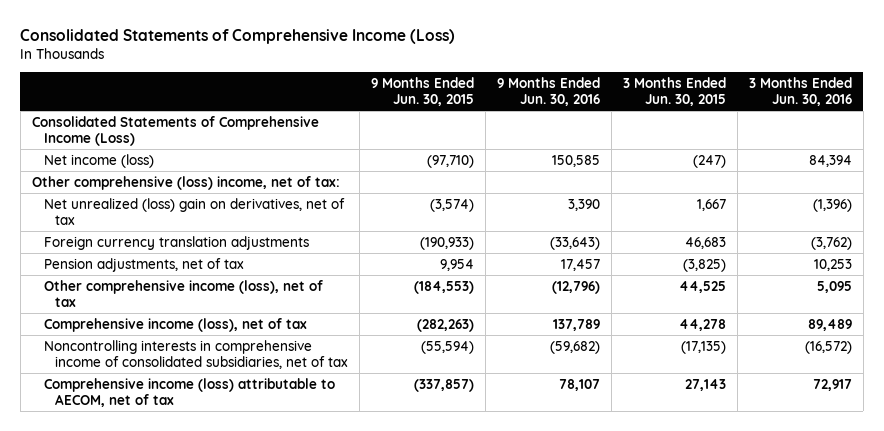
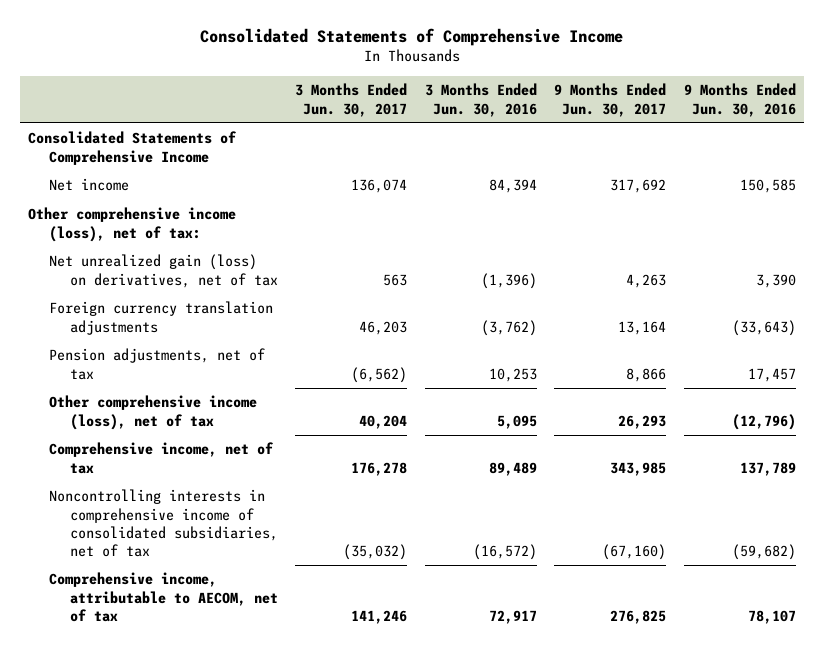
[20,29,456,45] Consolidated Statements of Comprehensive Income (Loss) -> [200,28,624,47] Consolidated Statements of Comprehensive Income
[371,77,475,107] 9 Months Ended Jun. 30, 2015 -> none
[623,77,727,107] 3 Months Ended Jun. 30, 2015 -> none
none -> [295,83,408,117] 3 Months Ended Jun. 30, 2017
none -> [554,83,667,117] 9 Months Ended Jun. 30, 2017
[31,115,319,146] Consolidated Statements of Comprehensive Income (Loss) -> [28,131,238,165] Consolidated Statements of Comprehensive Income
[43,153,154,168] Net income (loss) -> [49,178,130,192] Net income
[31,175,340,190] Other comprehensive (loss) income, net of tax: -> [28,207,237,242] Other comprehensive income (loss), net of tax:
[43,197,345,225] Net unrealized (loss) gain on derivatives, net of tax -> [49,254,278,288] Net unrealized gain (loss) on derivatives, net of tax
[43,317,307,332] Comprehensive income (loss), net of tax -> [49,442,275,474] Comprehensive income, net of tax
[43,377,335,407] Comprehensive income (loss) attributable to AECOM, net of tax -> [49,572,278,622] Comprehensive income, attributable to AECOM, net of tax

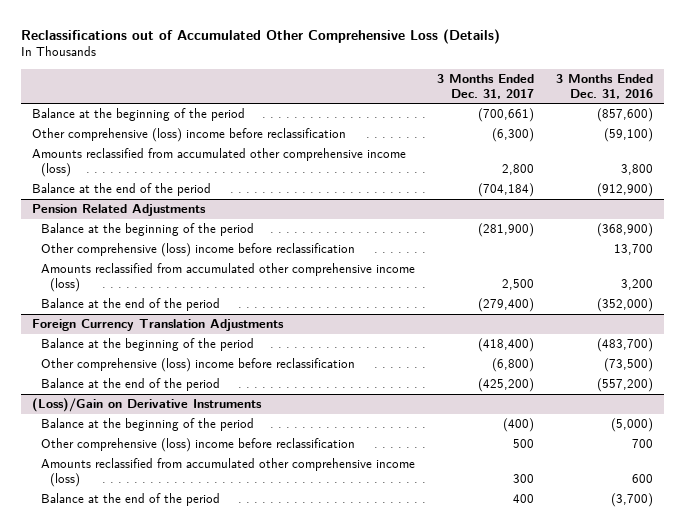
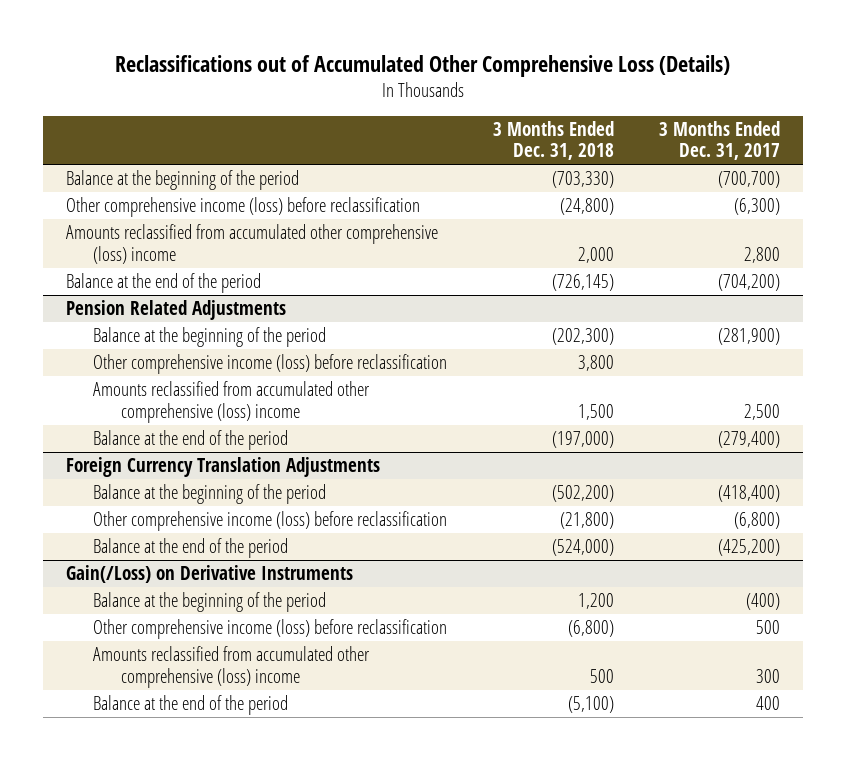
[556,73,654,99] 3 Months Ended Dec. 31, 2016 -> none
none -> [492,120,614,161] 3 Months Ended Dec. 31, 2018
[478,108,535,123] (700,661) -> [718,171,781,189] (700,700)
[31,128,346,143] Other comprehensive (loss) income before reclassification -> [65,197,420,218] Other comprehensive income (loss) before reclassification
[31,148,406,178] Amounts reclassified from accumulated other comprehensive income (loss) -> [65,224,438,264] Amounts reclassified from accumulated other comprehensive (loss) income
[478,183,535,198] (704,184) -> [718,274,781,292] (704,200)
[41,243,356,258] Other comprehensive (loss) income before reclassification -> [93,354,448,375] Other comprehensive income (loss) before reclassification
[41,263,416,293] Amounts reclassified from accumulated other comprehensive income (loss) -> [93,381,371,423] Amounts reclassified from accumulated other comprehensive (loss) income
[41,358,356,373] Other comprehensive (loss) income before reclassification -> [93,511,448,532] Other comprehensive income (loss) before reclassification
[31,398,262,413] (Loss)/Gain on Derivative Instruments -> [65,565,353,584] Gain(/Loss) on Derivative Instruments
[41,438,356,453] Other comprehensive (loss) income before reclassification -> [93,619,448,640] Other comprehensive income (loss) before reclassification
[41,458,416,488] Amounts reclassified from accumulated other comprehensive income (loss) -> [93,646,371,688] Amounts reclassified from accumulated other comprehensive (loss) income

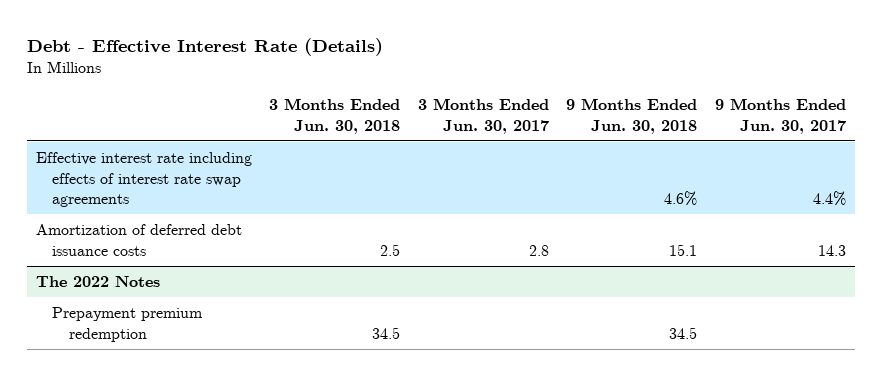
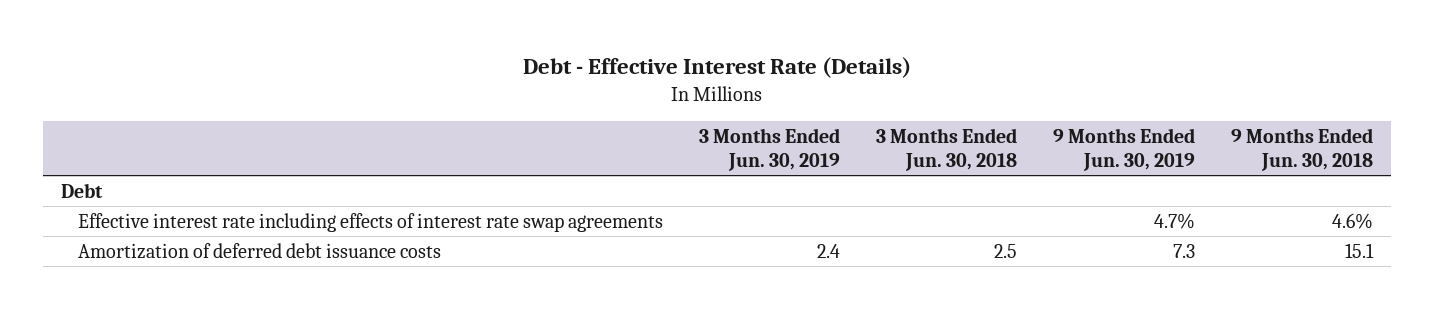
[417,98,549,134] 3 Months Ended Jun. 30, 2017 -> none
[715,98,847,134] 9 Months Ended Jun. 30, 2017 -> none
none -> [699,128,841,171] 3 Months Ended Jun. 30, 2019
none -> [1053,128,1196,171] 9 Months Ended Jun. 30, 2019
none -> [61,182,104,198] Debt
[35,276,160,288] The 2022 Notes -> none
[52,307,204,342] Prepayment premium redemption -> none

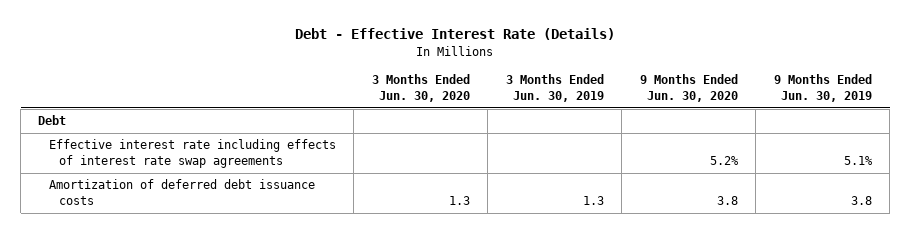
[876,128,1018,171] 3 Months Ended Jun. 30, 2018 -> none
[1231,128,1374,171] 9 Months Ended Jun. 30, 2018 -> none
none -> [371,74,470,102] 3 Months Ended Jun. 30, 2020
none -> [639,74,738,102] 9 Months Ended Jun. 30, 2020
[1154,212,1196,229] 4.7% -> [843,156,873,166] 5.1%
[817,243,841,258] 2.4 -> [582,196,604,206] 1.3
[1173,243,1196,258] 7.3 -> [850,196,872,206] 3.8

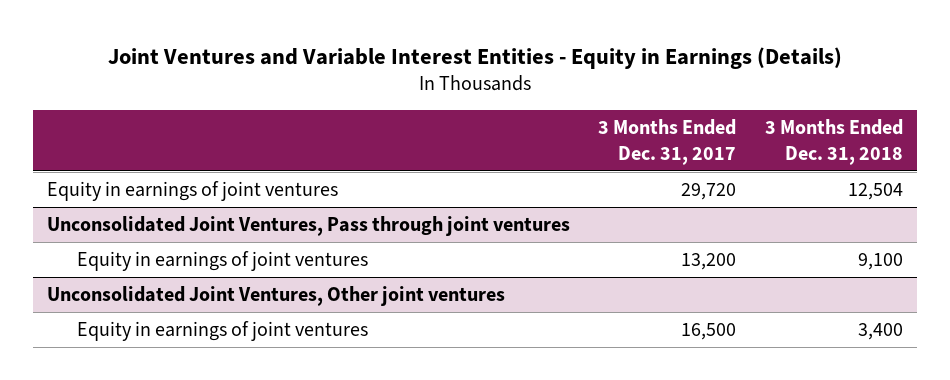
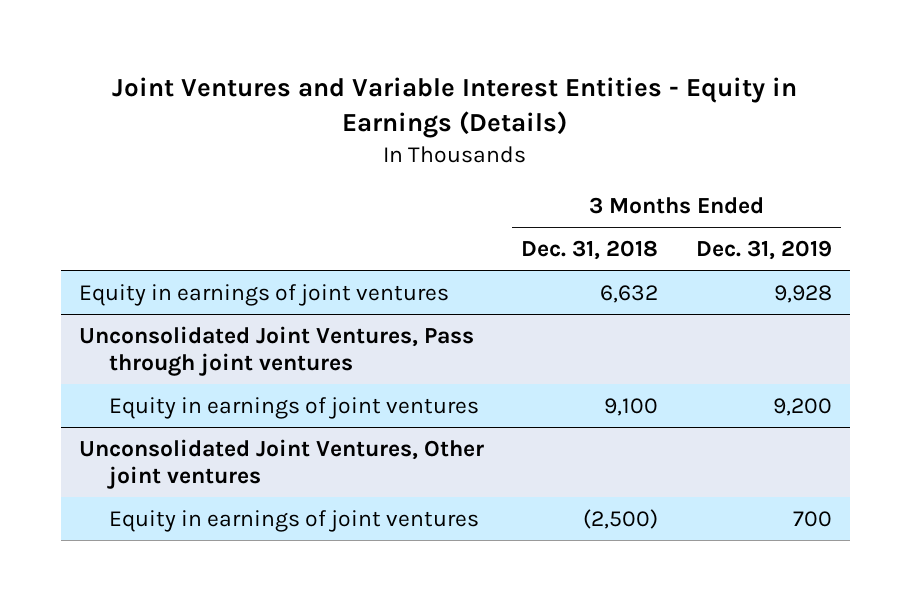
[598,119,737,165] 3 Months Ended Dec. 31, 2017 -> none
none -> [695,240,832,261] Dec. 31, 2019
[847,183,903,201] 12,504 -> [600,284,659,303] 6,632
[857,323,903,341] 3,400 -> [583,508,659,529] (2,500)

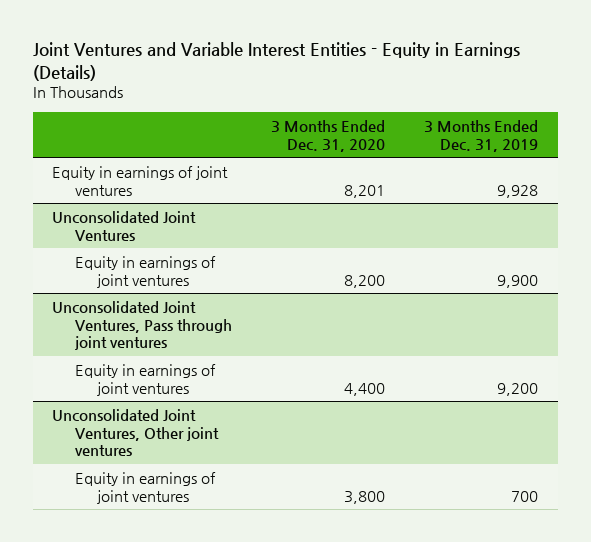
[521,240,659,261] Dec. 31, 2018 -> none
none -> [270,119,385,152] 3 Months Ended Dec. 31, 2020
none -> [52,210,197,241] Unconsolidated Joint Ventures
none -> [74,255,216,288] Equity in earnings of joint ventures

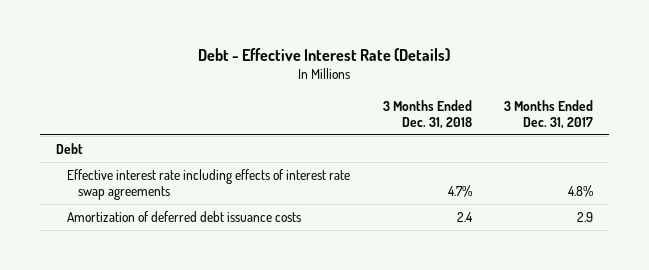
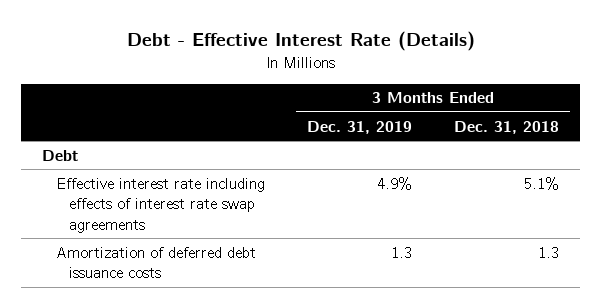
[504,99,594,130] 3 Months Ended Dec. 31, 2017 -> none
none -> [306,120,412,134] Dec. 31, 2019
[447,184,472,197] 4.7% -> [524,176,560,190] 5.1%
[456,211,473,222] 2.4 -> [538,246,560,258] 1.3

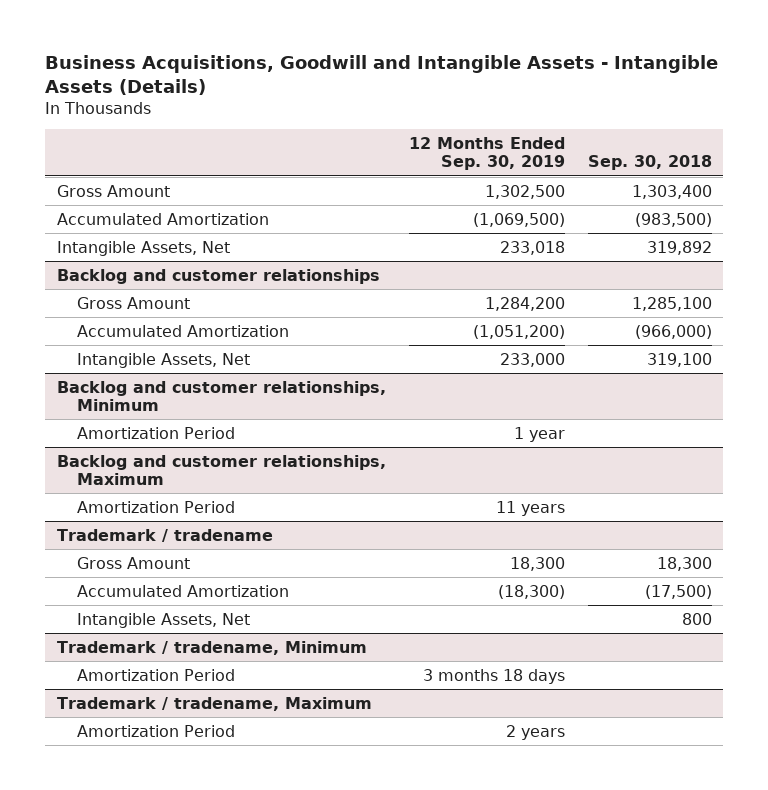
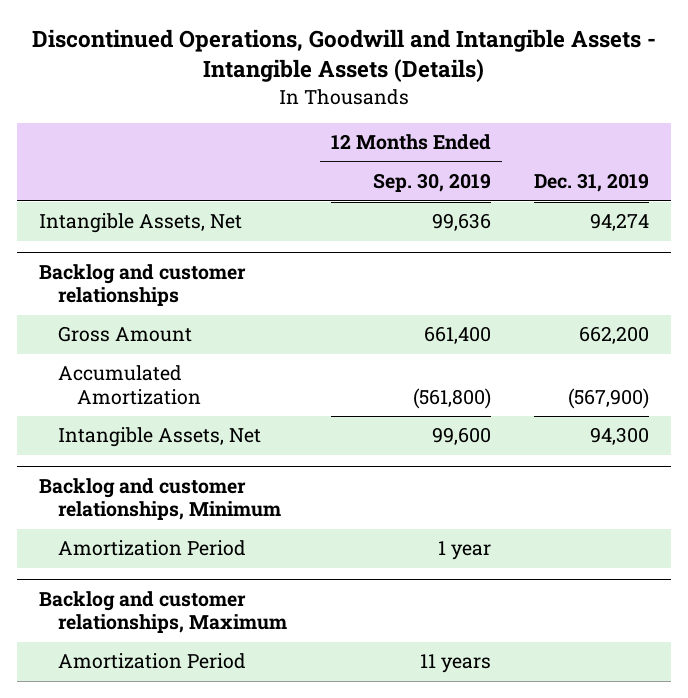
[45,55,719,96] Business Acquisitions, Goodwill and Intangible Assets - Intangible Assets (Details) -> [31,29,656,83] Discontinued Operations, Goodwill and Intangible Assets - Intangible Assets (Details)
[587,155,712,171] Sep. 30, 2018 -> none
none -> [534,173,650,193] Dec. 31, 2019
[56,184,170,197] Gross Amount -> none
[56,212,269,225] Accumulated Amortization -> none
[499,240,565,255] 233,018 -> [431,213,491,232] 99,636
[484,296,565,311] 1,284,200 -> [423,326,491,345] 661,400
[472,324,565,339] (1,051,200) -> [412,387,491,409] (561,800)
[499,352,565,367] 233,000 -> [431,427,491,446] 99,600
[56,528,273,542] Trademark / tradename -> none
[77,556,191,569] Gross Amount -> none
[77,584,290,597] Accumulated Amortization -> none
[77,612,251,628] Intangible Assets, Net -> none
[56,640,367,655] Trademark / tradename, Minimum -> none
[77,668,236,681] Amortization Period -> none
[56,696,372,711] Trademark / tradename, Maximum -> none
[77,724,236,737] Amortization Period -> none

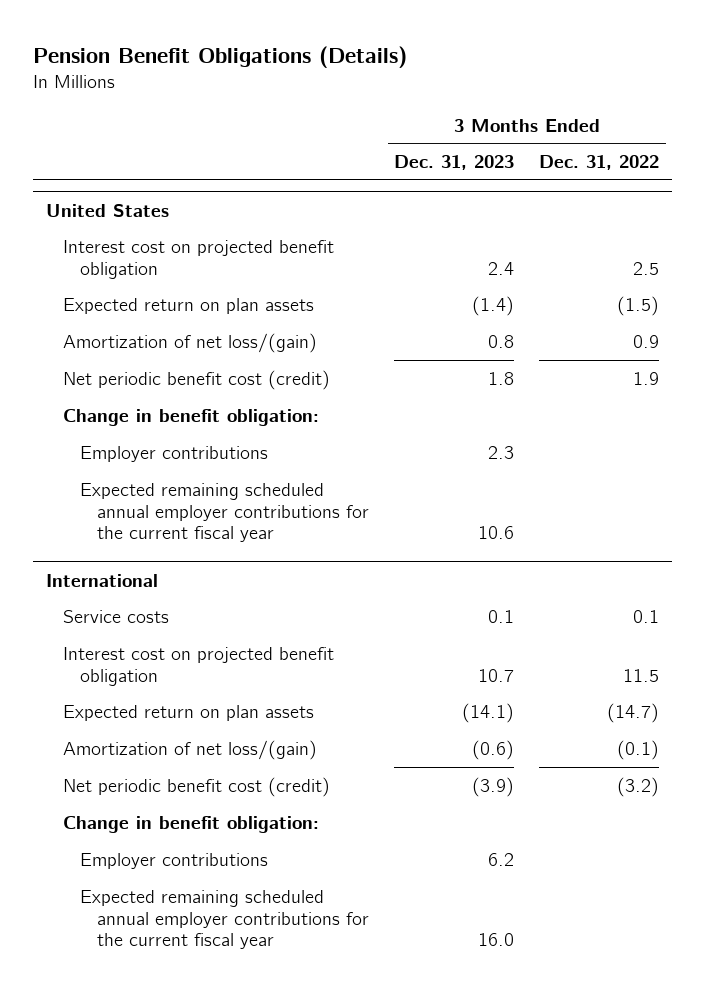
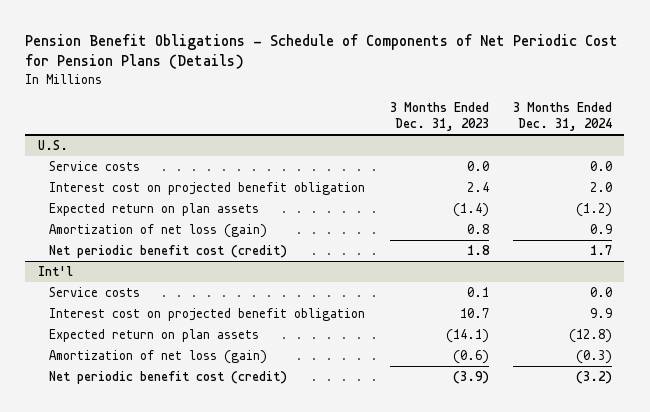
[33,45,408,68] Pension Benefit Obligations (Details) -> [25,33,619,69] Pension Benefit Obligations - Schedule of Components of Net Periodic Cost for Pension Plans (Details)
[539,155,660,171] Dec. 31, 2022 -> none
none -> [513,101,613,132] 3 Months Ended Dec. 31, 2024
[45,203,169,217] United States -> [37,140,68,151] U.S.
none -> [49,161,141,172] Service costs
[62,332,317,353] Amortization of net loss/(gain) -> [49,224,268,239] Amortization of net loss (gain)
[62,408,319,426] Change in benefit obligation: -> none
[79,445,268,462] Employer contributions -> none
[79,482,369,543] Expected remaining scheduled annual employer contributions for the current fiscal year -> none
[45,573,158,587] International -> [37,266,73,277] Int'l
[62,739,317,760] Amortization of net loss/(gain) -> [49,350,268,365] Amortization of net loss (gain)
[62,815,319,833] Change in benefit obligation: -> none
[79,852,268,869] Employer contributions -> none
[79,889,369,950] Expected remaining scheduled annual employer contributions for the current fiscal year -> none

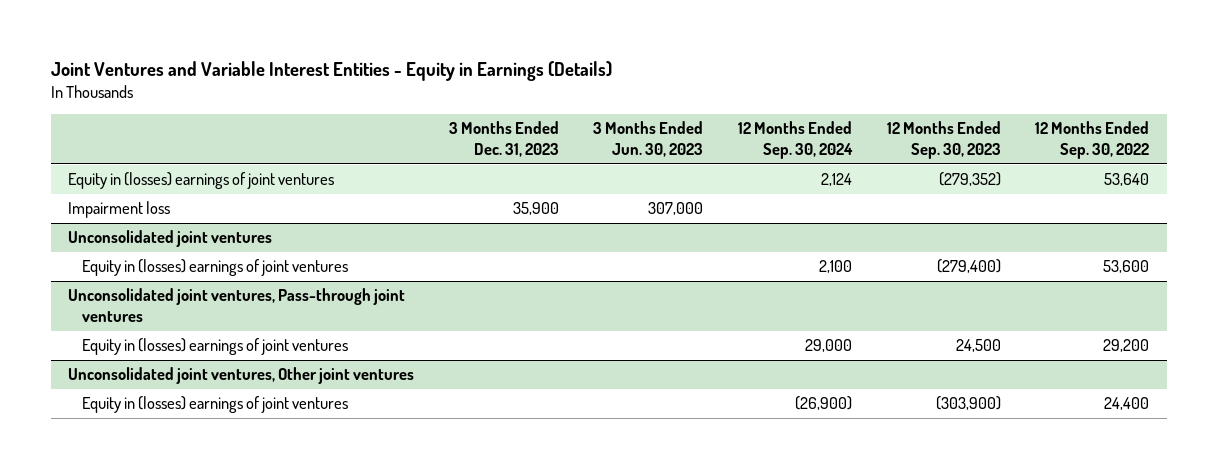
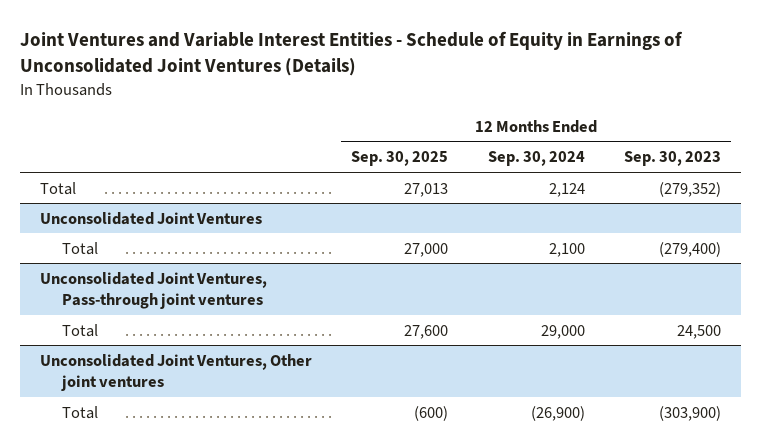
[50,60,612,81] Joint Ventures and Variable Interest Entities - Equity in Earnings (Details) -> [20,31,684,77] Joint Ventures and Variable Interest Entities - Schedule of Equity in Earnings of Unconsolidated Joint Ventures (Details)
[448,121,559,158] 3 Months Ended Dec. 31, 2023 -> none
[593,121,704,158] 3 Months Ended Jun. 30, 2023 -> none
[1035,121,1150,160] 12 Months Ended Sep. 30, 2022 -> none
none -> [351,151,449,167] Sep. 30, 2025
[67,201,170,219] Impairment loss -> none
[67,172,334,190] Equity in (losses) earnings of joint ventures -> [39,181,76,195] Total
[67,230,272,248] Unconsolidated joint ventures -> [39,211,262,225] Unconsolidated Joint Ventures
[82,259,349,277] Equity in (losses) earnings of joint ventures -> [61,241,98,255] Total
[67,288,405,323] Unconsolidated joint ventures, Pass-through joint ventures -> [39,271,267,310] Unconsolidated Joint Ventures, Pass-through joint ventures
[82,338,349,356] Equity in (losses) earnings of joint ventures -> [61,323,98,337] Total
[67,367,414,385] Unconsolidated joint ventures, Other joint ventures -> [39,353,312,392] Unconsolidated Joint Ventures, Other joint ventures
[82,396,349,414] Equity in (losses) earnings of joint ventures -> [61,405,98,419] Total

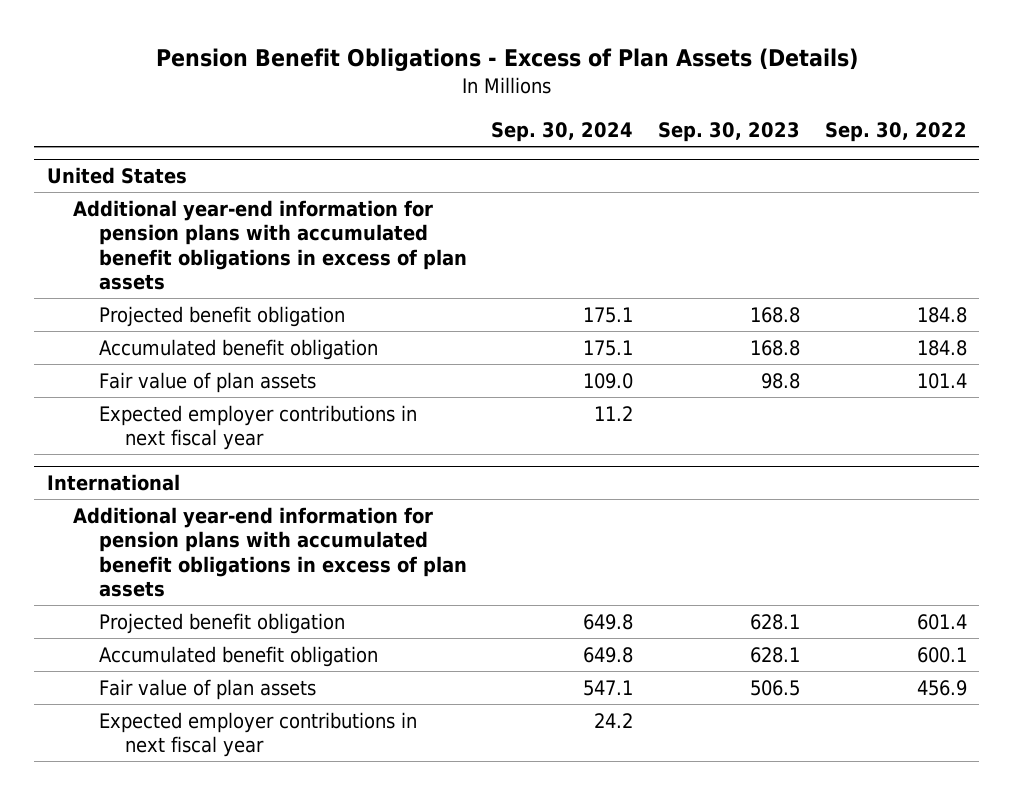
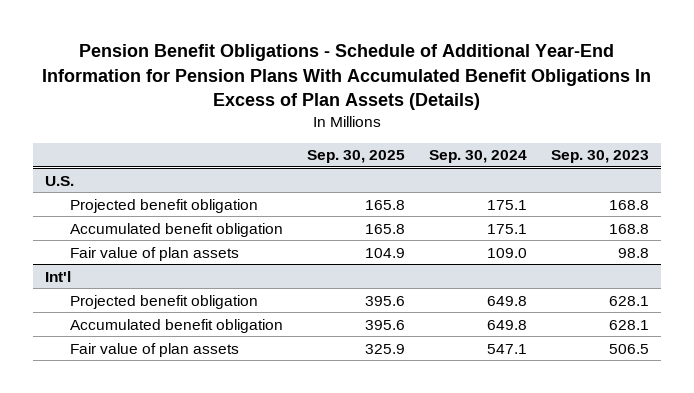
[155,47,858,71] Pension Benefit Obligations - Excess of Plan Assets (Details) -> [41,44,651,110] Pension Benefit Obligations - Schedule of Additional Year-End Information for Pension Plans With Accumulated Benefit Obligations In Excess of Plan Assets (Details)
[824,121,967,142] Sep. 30, 2022 -> none
none -> [306,150,405,164] Sep. 30, 2025
[72,199,467,290] Additional year-end information for pension plans with accumulated benefit obligations in excess of plan assets -> none
[46,167,187,185] United States -> [45,175,75,186] U.S.
[98,404,417,451] Expected employer contributions in next fiscal year -> none
[72,506,467,597] Additional year-end information for pension plans with accumulated benefit obligations in excess of plan assets -> none
[46,474,180,492] International -> [45,270,72,282] Int'l
[98,711,417,758] Expected employer contributions in next fiscal year -> none

